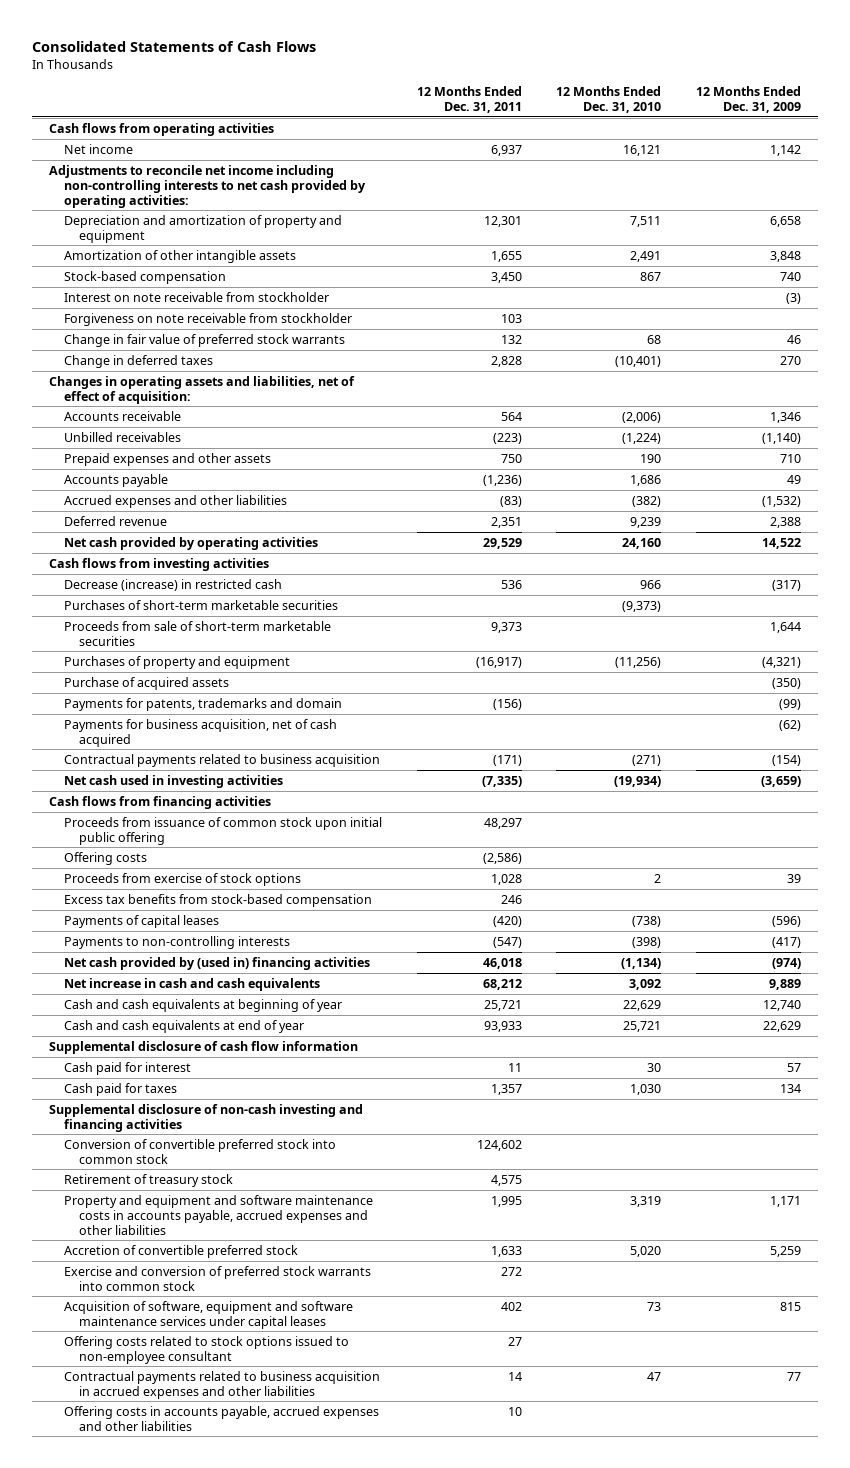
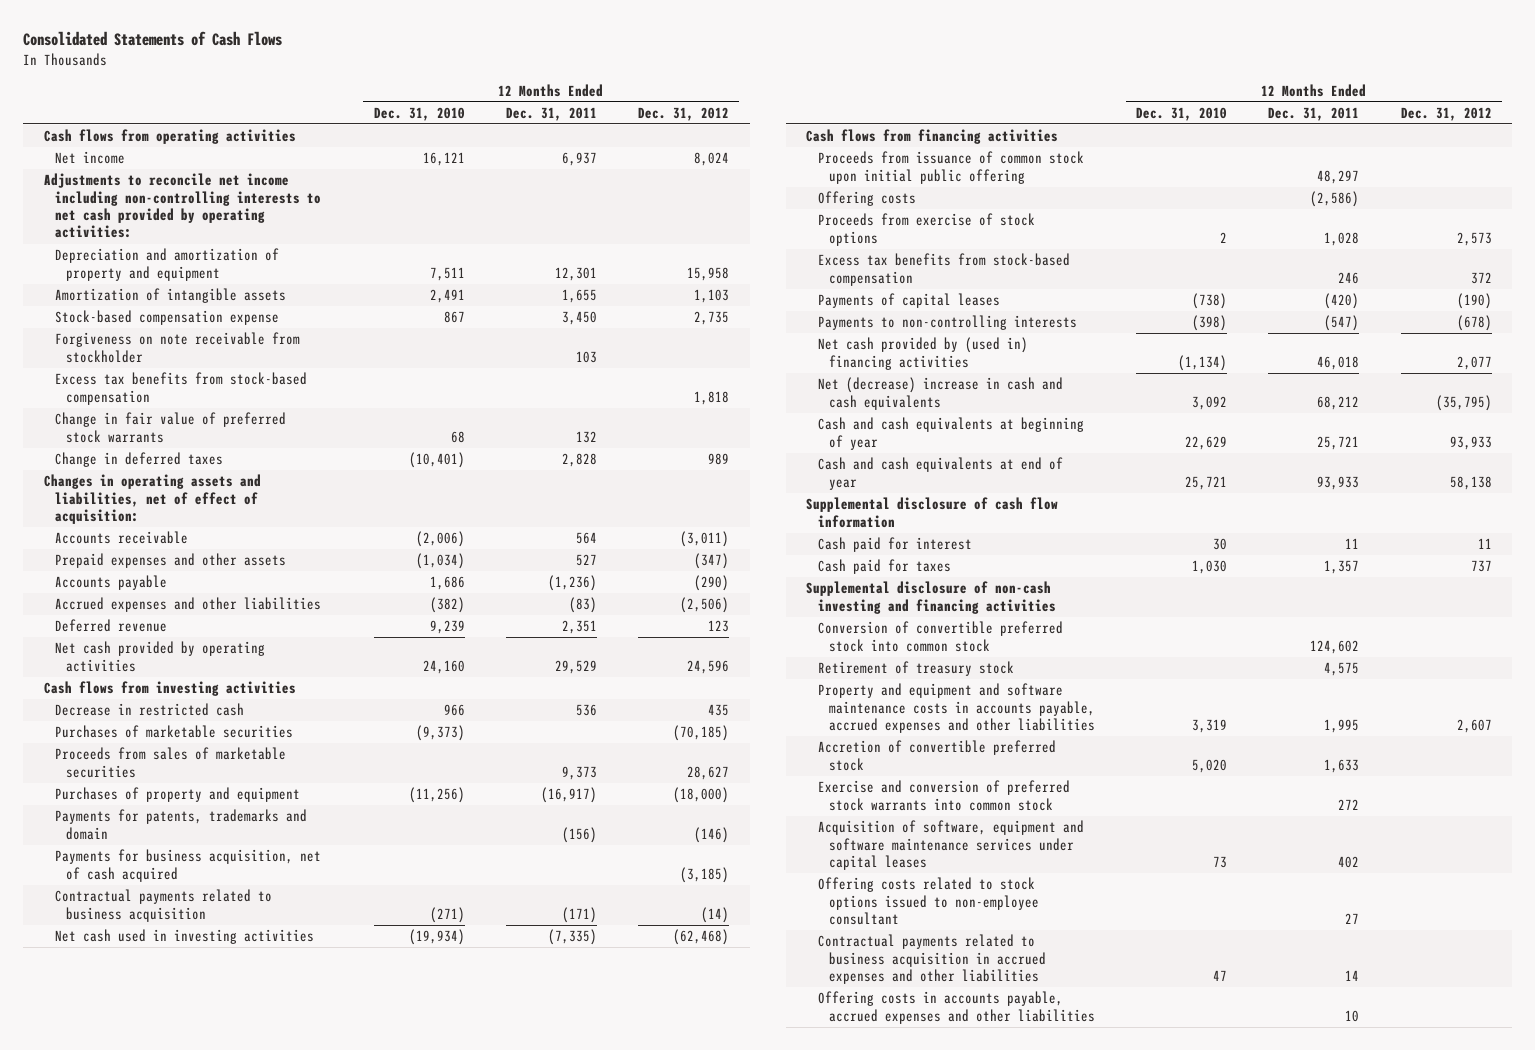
[695,86,801,113] 12 Months Ended Dec. 31, 2009 -> none
none -> [638,106,730,121] Dec. 31, 2012
[64,291,330,302] Interest on note receivable from stockholder -> none
[64,249,297,263] Amortization of other intangible assets -> [54,288,286,304] Amortization of intangible assets
[64,270,227,284] Stock-based compensation -> [54,310,279,326] Stock-based compensation expense
none -> [54,372,307,405] Excess tax benefits from stock-based compensation
[64,431,182,442] Unbilled receivables -> none
[500,453,522,463] 750 -> [575,554,597,567] 527
[640,453,662,463] 190 -> [415,553,465,570] (1,034)
[64,578,283,591] Decrease (increase) in restricted cash -> [54,703,244,717] Decrease in restricted cash
[64,599,339,610] Purchases of short-term marketable securities -> [54,725,293,739] Purchases of marketable securities
[64,620,332,646] Proceeds from sale of short-term marketable securities -> [54,747,286,778] Proceeds from sales of marketable securities
[64,676,230,690] Purchase of acquired assets -> none
[64,977,321,991] Net increase in cash and cash equivalents -> [817,377,1063,410] Net (decrease) increase in cash and cash equivalents

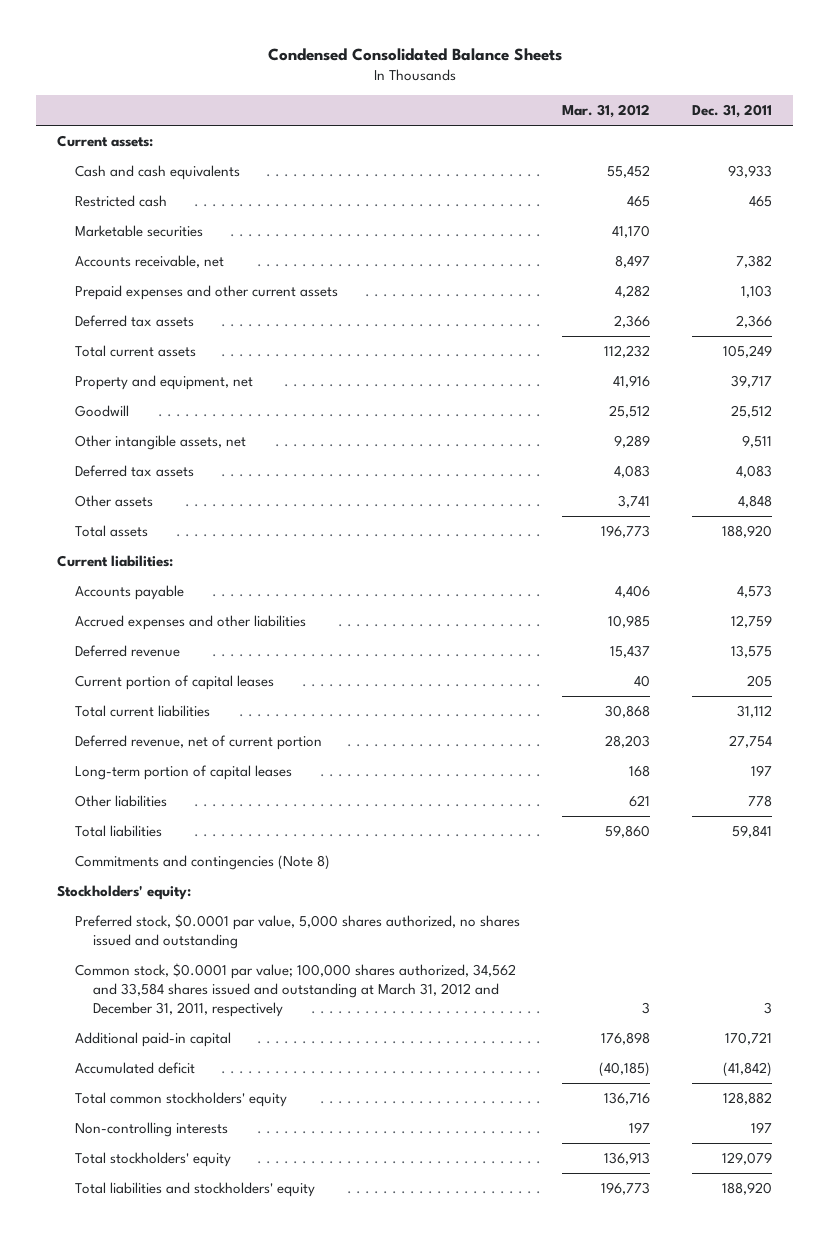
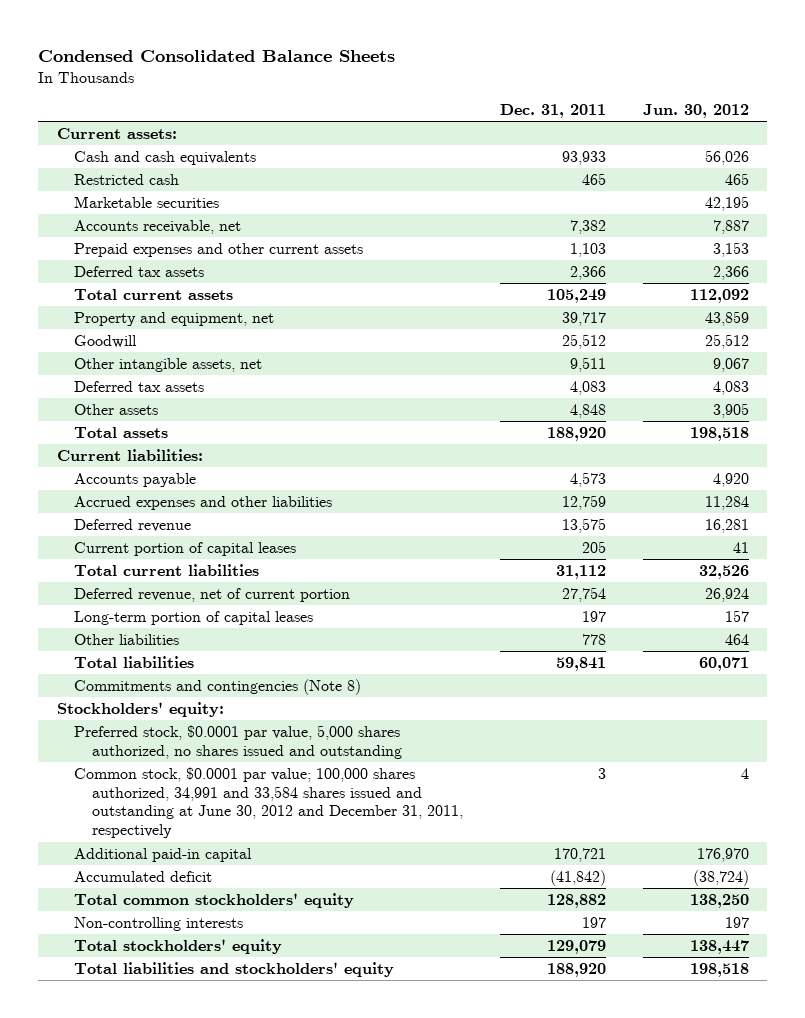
[562,103,651,118] Mar. 31, 2012 -> none
none -> [642,103,749,118] Jun. 30, 2012
[75,963,517,1018] Common stock, $0.0001 par value; 100,000 shares authorized, 34,562 and 33,584 shares issued and outstanding at March 31, 2012 and December 31, 2011, respectively -> [74,766,463,839] Common stock, $0.0001 par value; 100,000 shares authorized, 34,991 and 33,584 shares issued and outstanding at June 30, 2012 and December 31, 2011, respectively

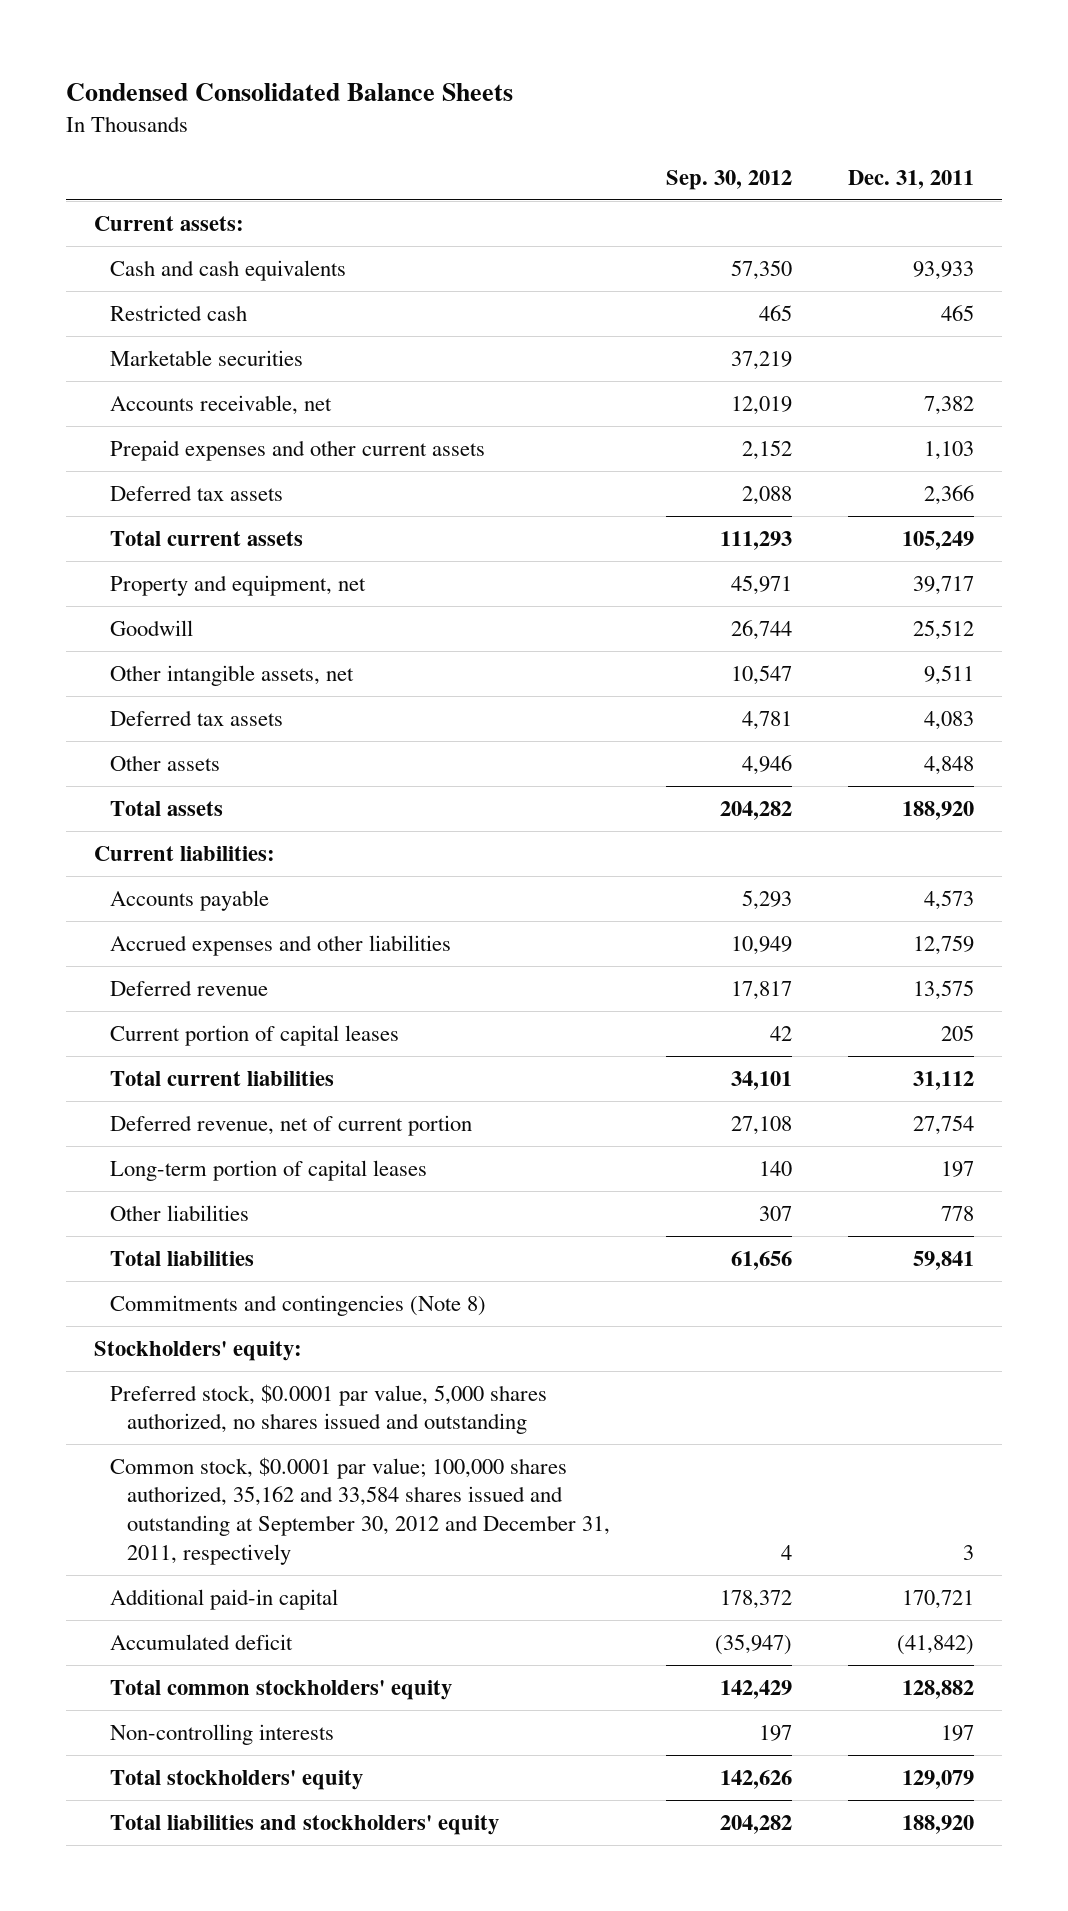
[642,103,749,118] Jun. 30, 2012 -> none
none -> [665,169,792,190] Sep. 30, 2012
[74,766,463,839] Common stock, $0.0001 par value; 100,000 shares authorized, 34,991 and 33,584 shares issued and outstanding at June 30, 2012 and December 31, 2011, respectively -> [110,1456,610,1565] Common stock, $0.0001 par value; 100,000 shares authorized, 35,162 and 33,584 shares issued and outstanding at September 30, 2012 and December 31, 2011, respectively

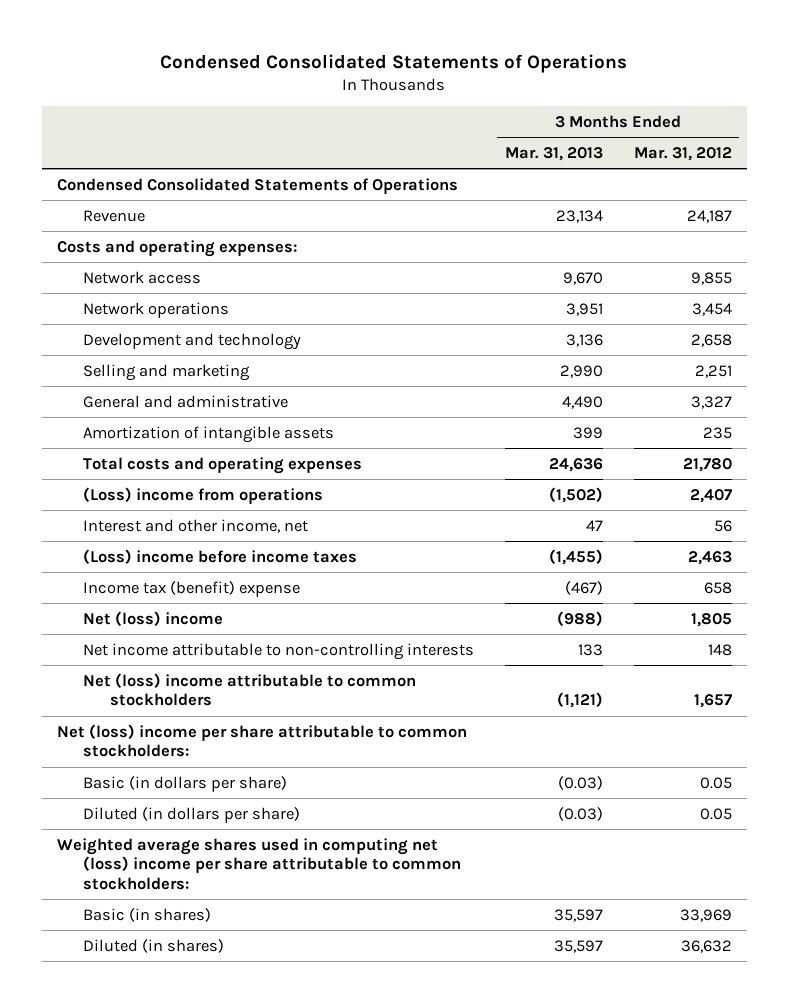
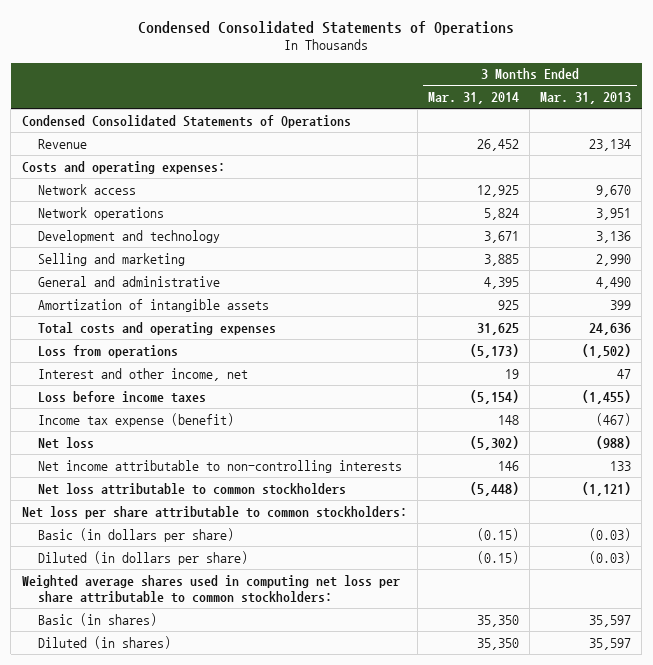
[633,147,732,162] Mar. 31, 2012 -> none
none -> [427,92,519,105] Mar. 31, 2014
[83,486,324,504] (Loss) income from operations -> [38,344,179,358] Loss from operations
[83,548,358,564] (Loss) income before income taxes -> [38,390,207,403] Loss before income taxes
[83,580,301,597] Income tax (benefit) expense -> [38,412,235,427] Income tax expense (benefit)
[83,610,224,626] Net (loss) income -> [38,436,95,449] Net loss
[83,672,417,707] Net (loss) income attributable to common stockholders -> [38,482,347,495] Net loss attributable to common stockholders
[57,723,468,758] Net (loss) income per share attributable to common stockholders: -> [21,505,407,519] Net loss per share attributable to common stockholders:
[57,837,462,891] Weighted average shares used in computing net (loss) income per share attributable to common stockholders: -> [21,574,400,603] Weighted average shares used in computing net loss per share attributable to common stockholders:

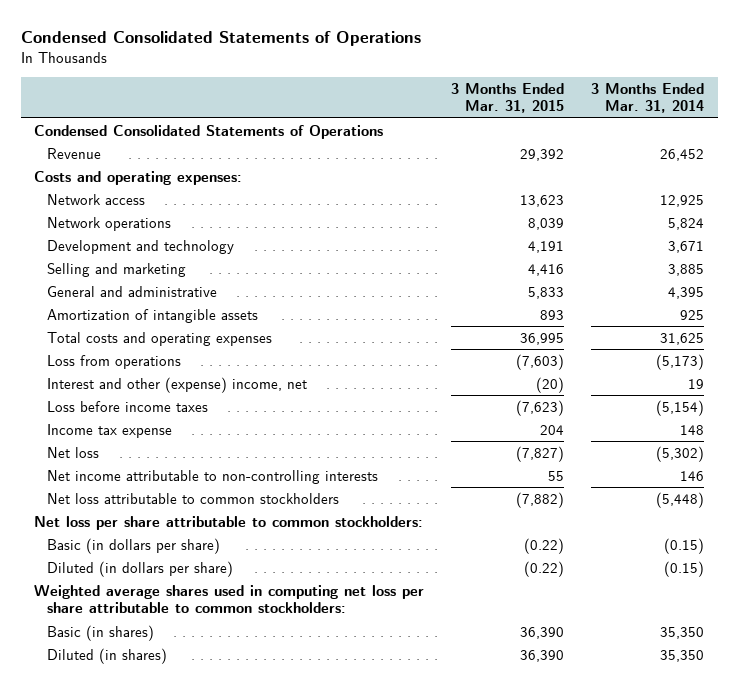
[540,92,632,105] Mar. 31, 2013 -> none
none -> [451,82,565,114] 3 Months Ended Mar. 31, 2015
[38,367,249,381] Interest and other income, net -> [46,376,307,393] Interest and other (expense) income, net
[38,412,235,427] Income tax expense (benefit) -> [46,423,172,438] Income tax expense

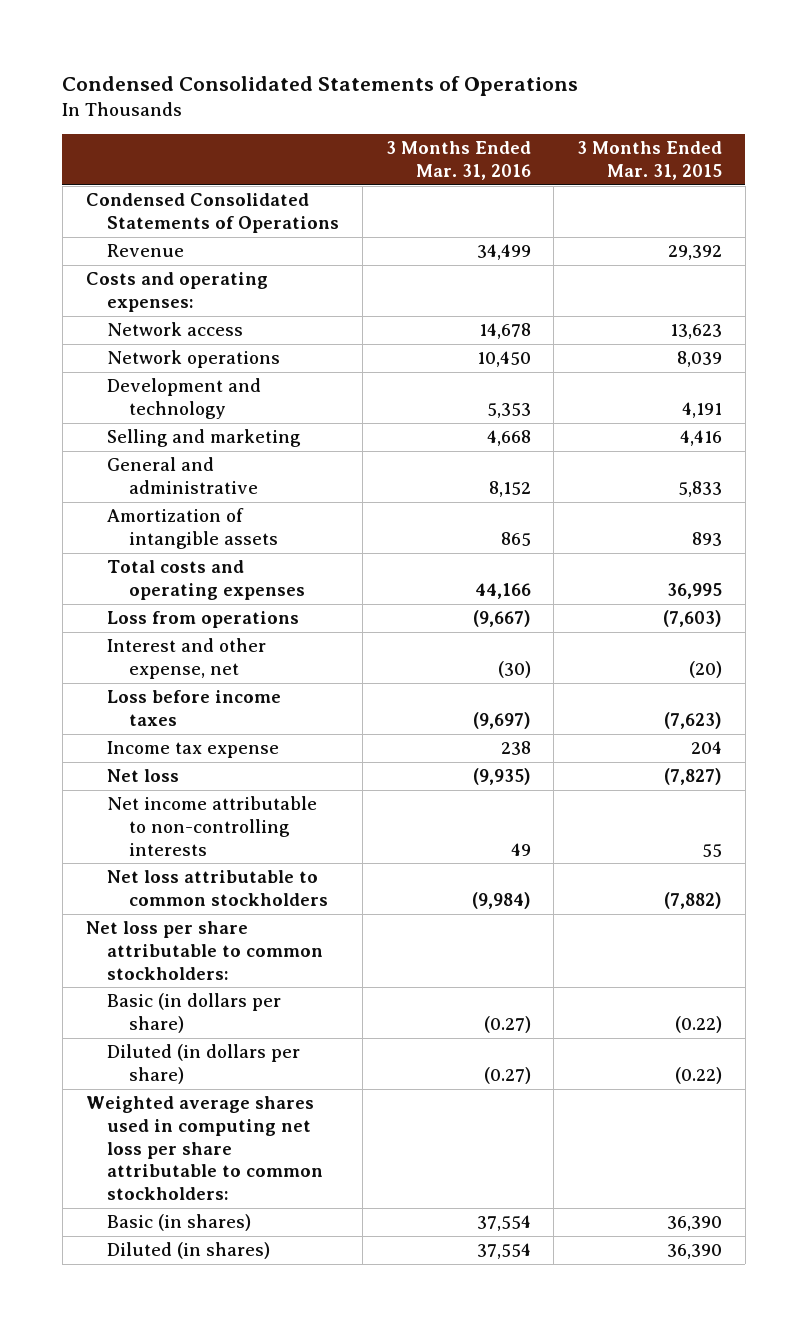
[591,82,705,114] 3 Months Ended Mar. 31, 2014 -> none
none -> [385,141,531,180] 3 Months Ended Mar. 31, 2016
[46,376,307,393] Interest and other (expense) income, net -> [107,638,267,679] Interest and other expense, net

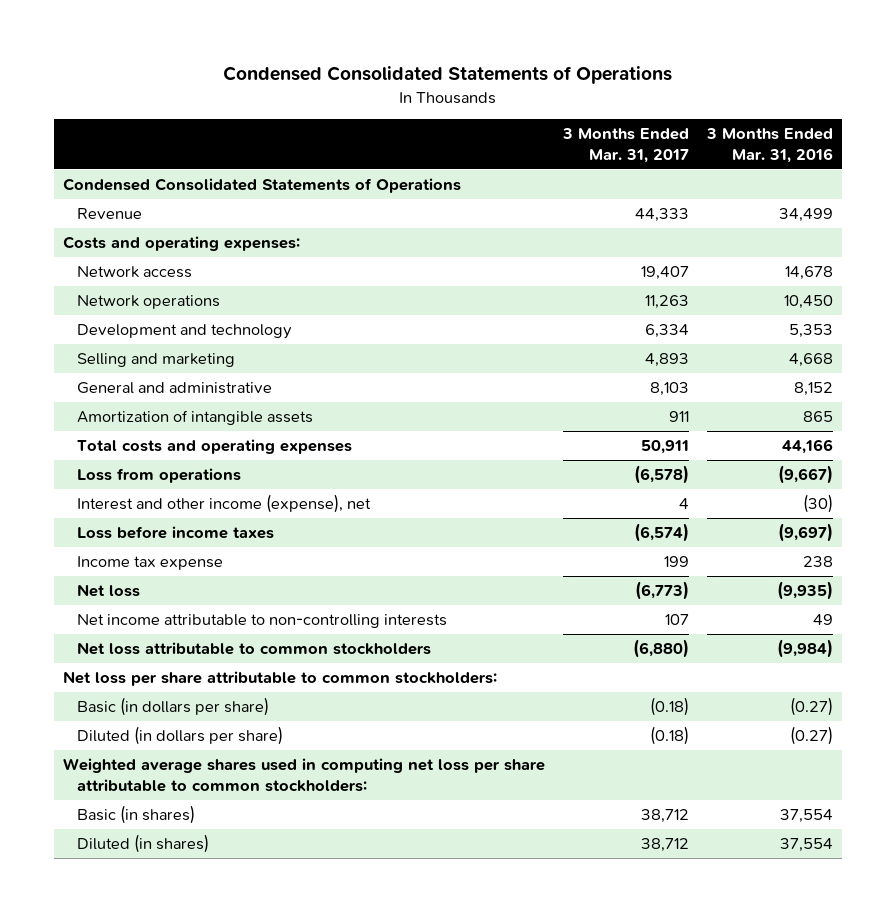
[577,141,723,180] 3 Months Ended Mar. 31, 2015 -> none
none -> [562,128,690,164] 3 Months Ended Mar. 31, 2017
[107,638,267,679] Interest and other expense, net -> [77,494,372,514] Interest and other income (expense), net

